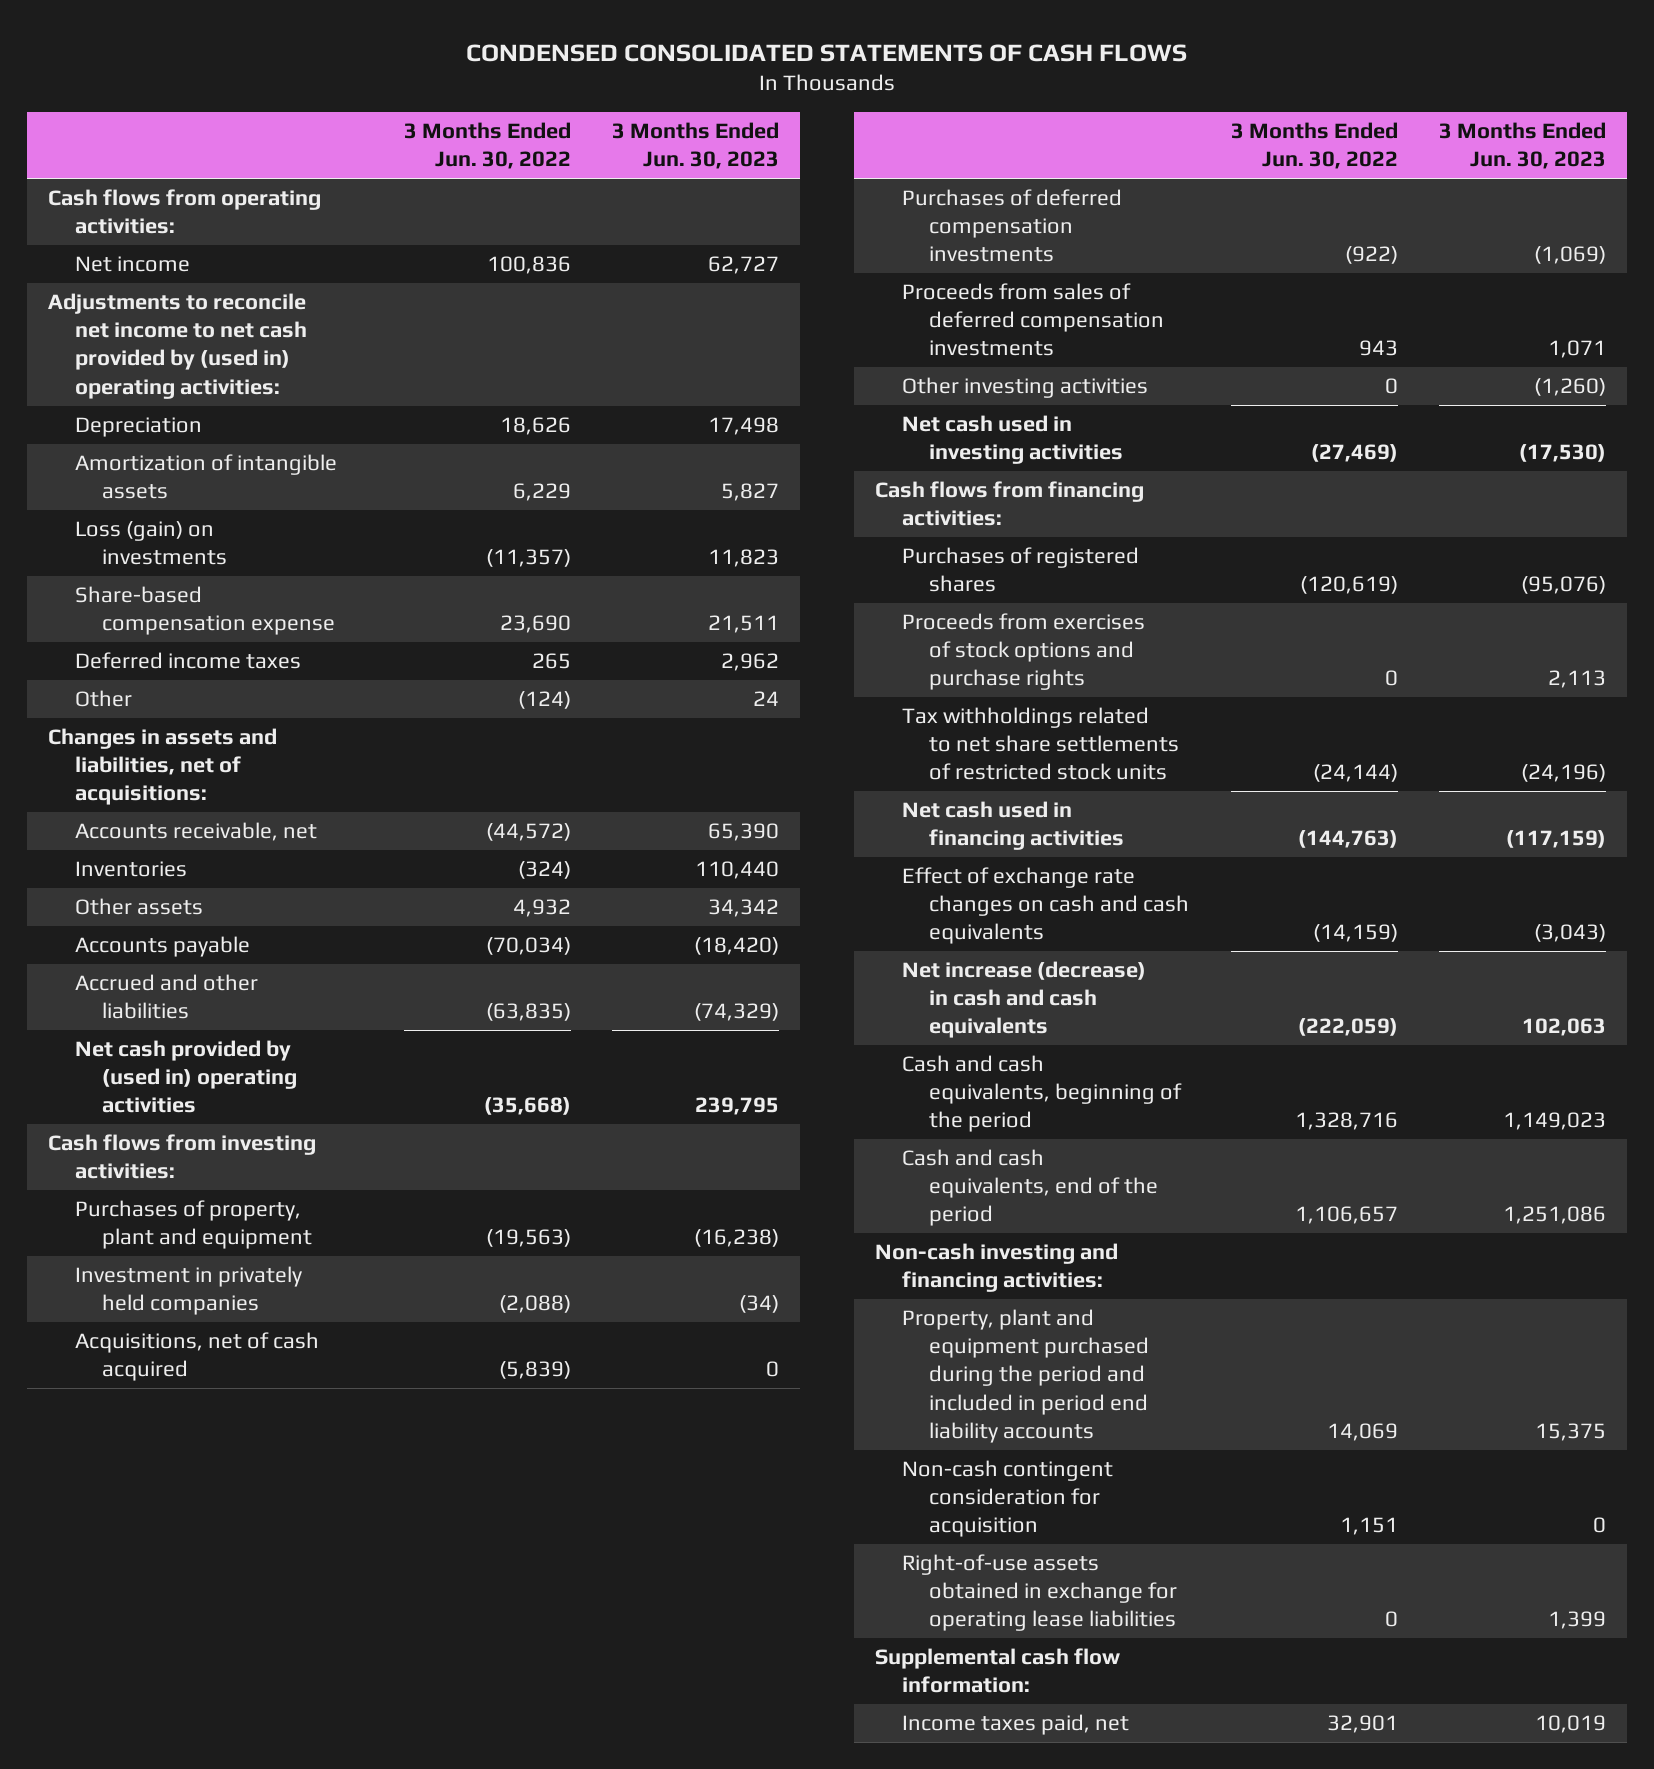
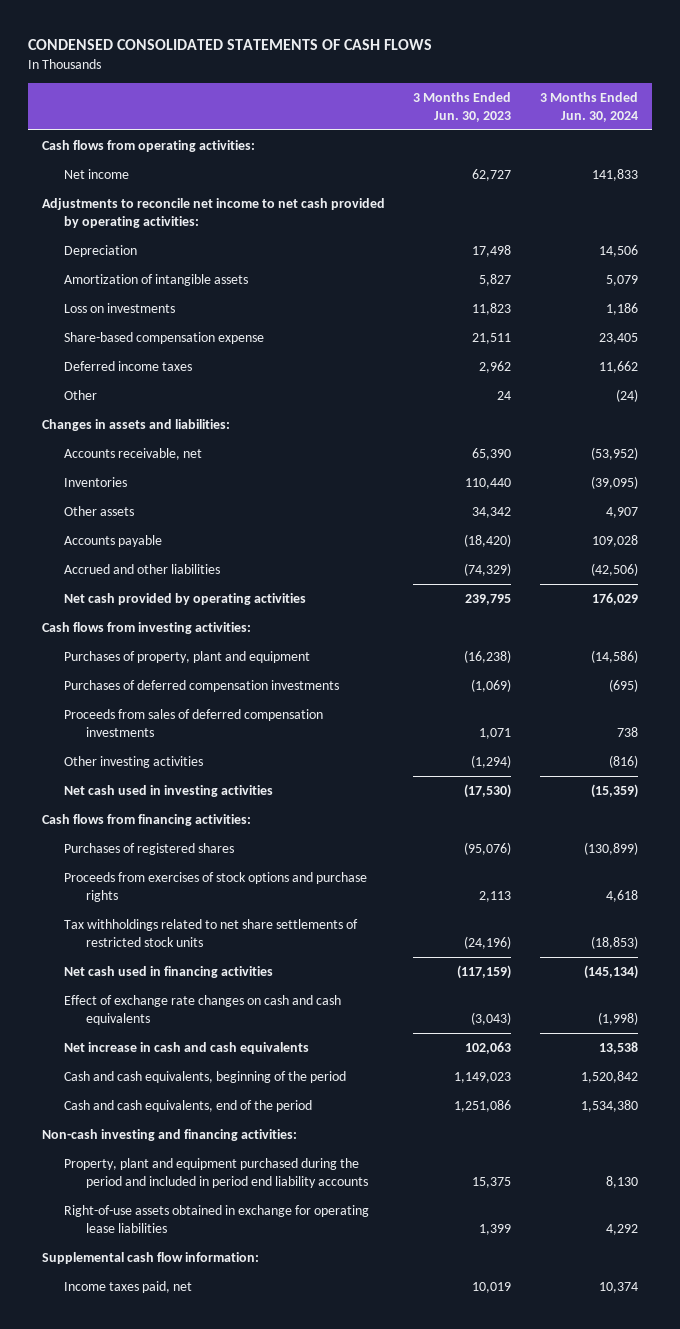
[403,122,571,170] 3 Months Ended Jun. 30, 2022 -> none
none -> [539,91,638,122] 3 Months Ended Jun. 30, 2024
[47,293,308,399] Adjustments to reconcile net income to net cash provided by (used in) operating activities: -> [42,197,386,228] Adjustments to reconcile net income to net cash provided by operating activities:
[75,521,228,566] Loss (gain) on investments -> [63,302,175,313] Loss on investments
[47,728,277,806] Changes in assets and liabilities, net of acquisitions: -> [42,418,231,431] Changes in assets and liabilities:
[75,1040,298,1114] Net cash provided by (used in) operating activities -> [63,592,306,605] Net cash provided by operating activities
[75,1266,303,1316] Investment in privately held companies -> none
[75,1332,320,1382] Acquisitions, net of cash acquired -> none
[1534,378,1607,397] (1,260) -> [471,754,512,768] (1,294)
[902,961,1147,1039] Net increase (decrease) in cash and cash equivalents -> [63,1041,309,1054] Net increase in cash and cash equivalents
[902,1460,1114,1538] Non-cash contingent consideration for acquisition -> none

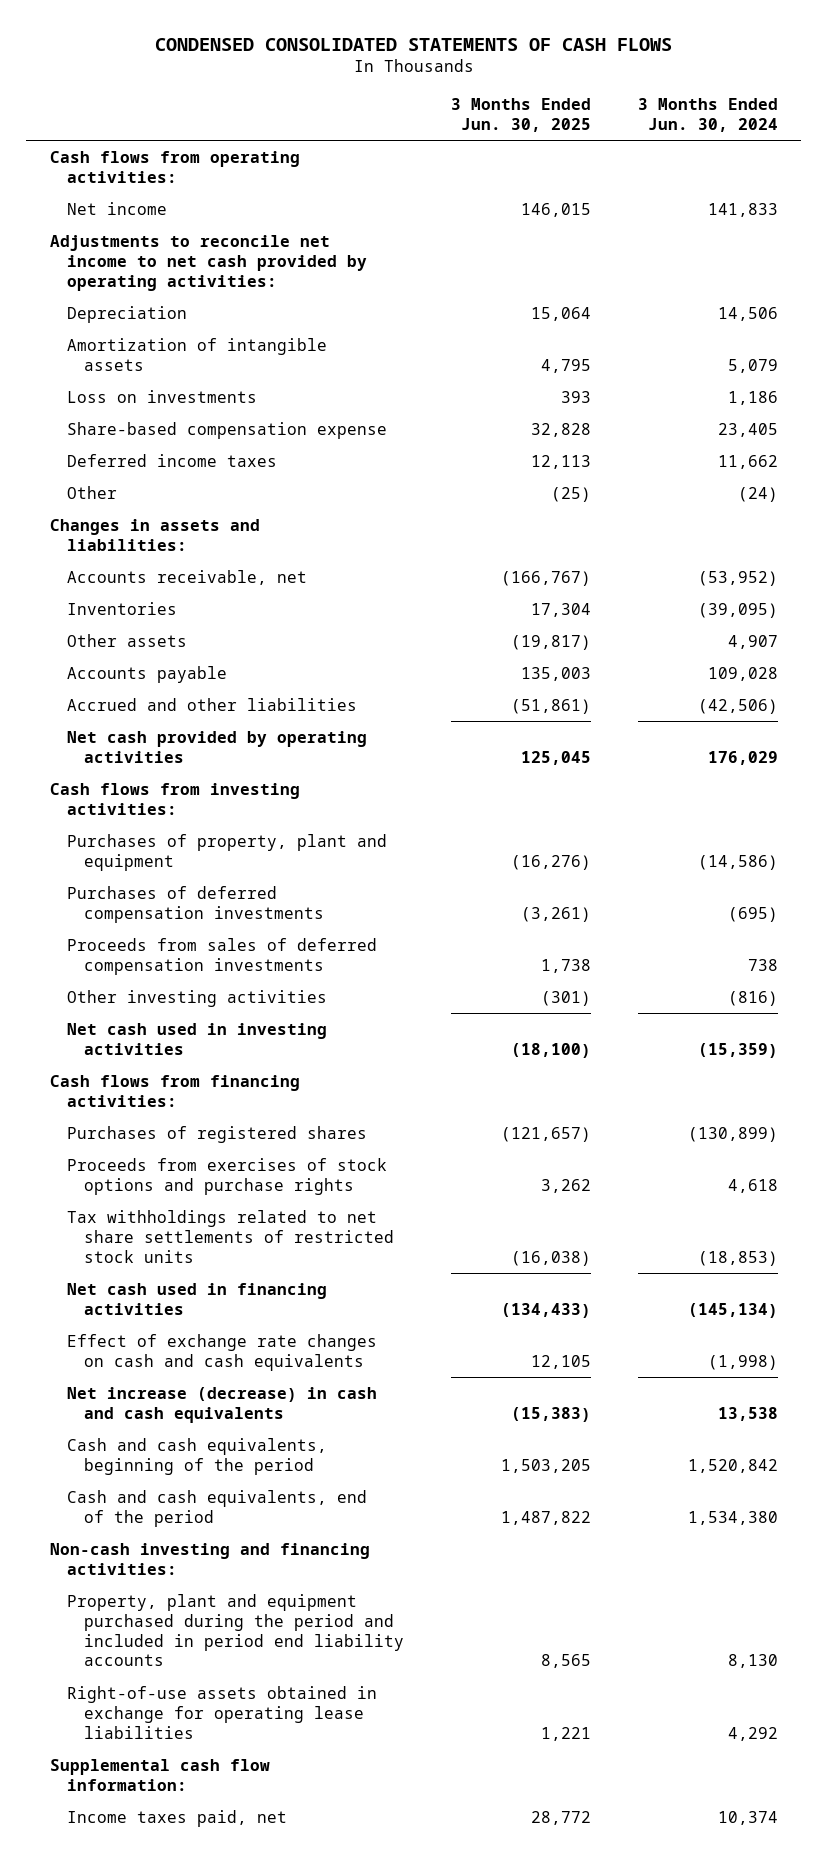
[413,91,512,122] 3 Months Ended Jun. 30, 2023 -> none
none -> [450,97,591,132] 3 Months Ended Jun. 30, 2025
[63,1041,309,1054] Net increase in cash and cash equivalents -> [66,1386,377,1423] Net increase (decrease) in cash and cash equivalents

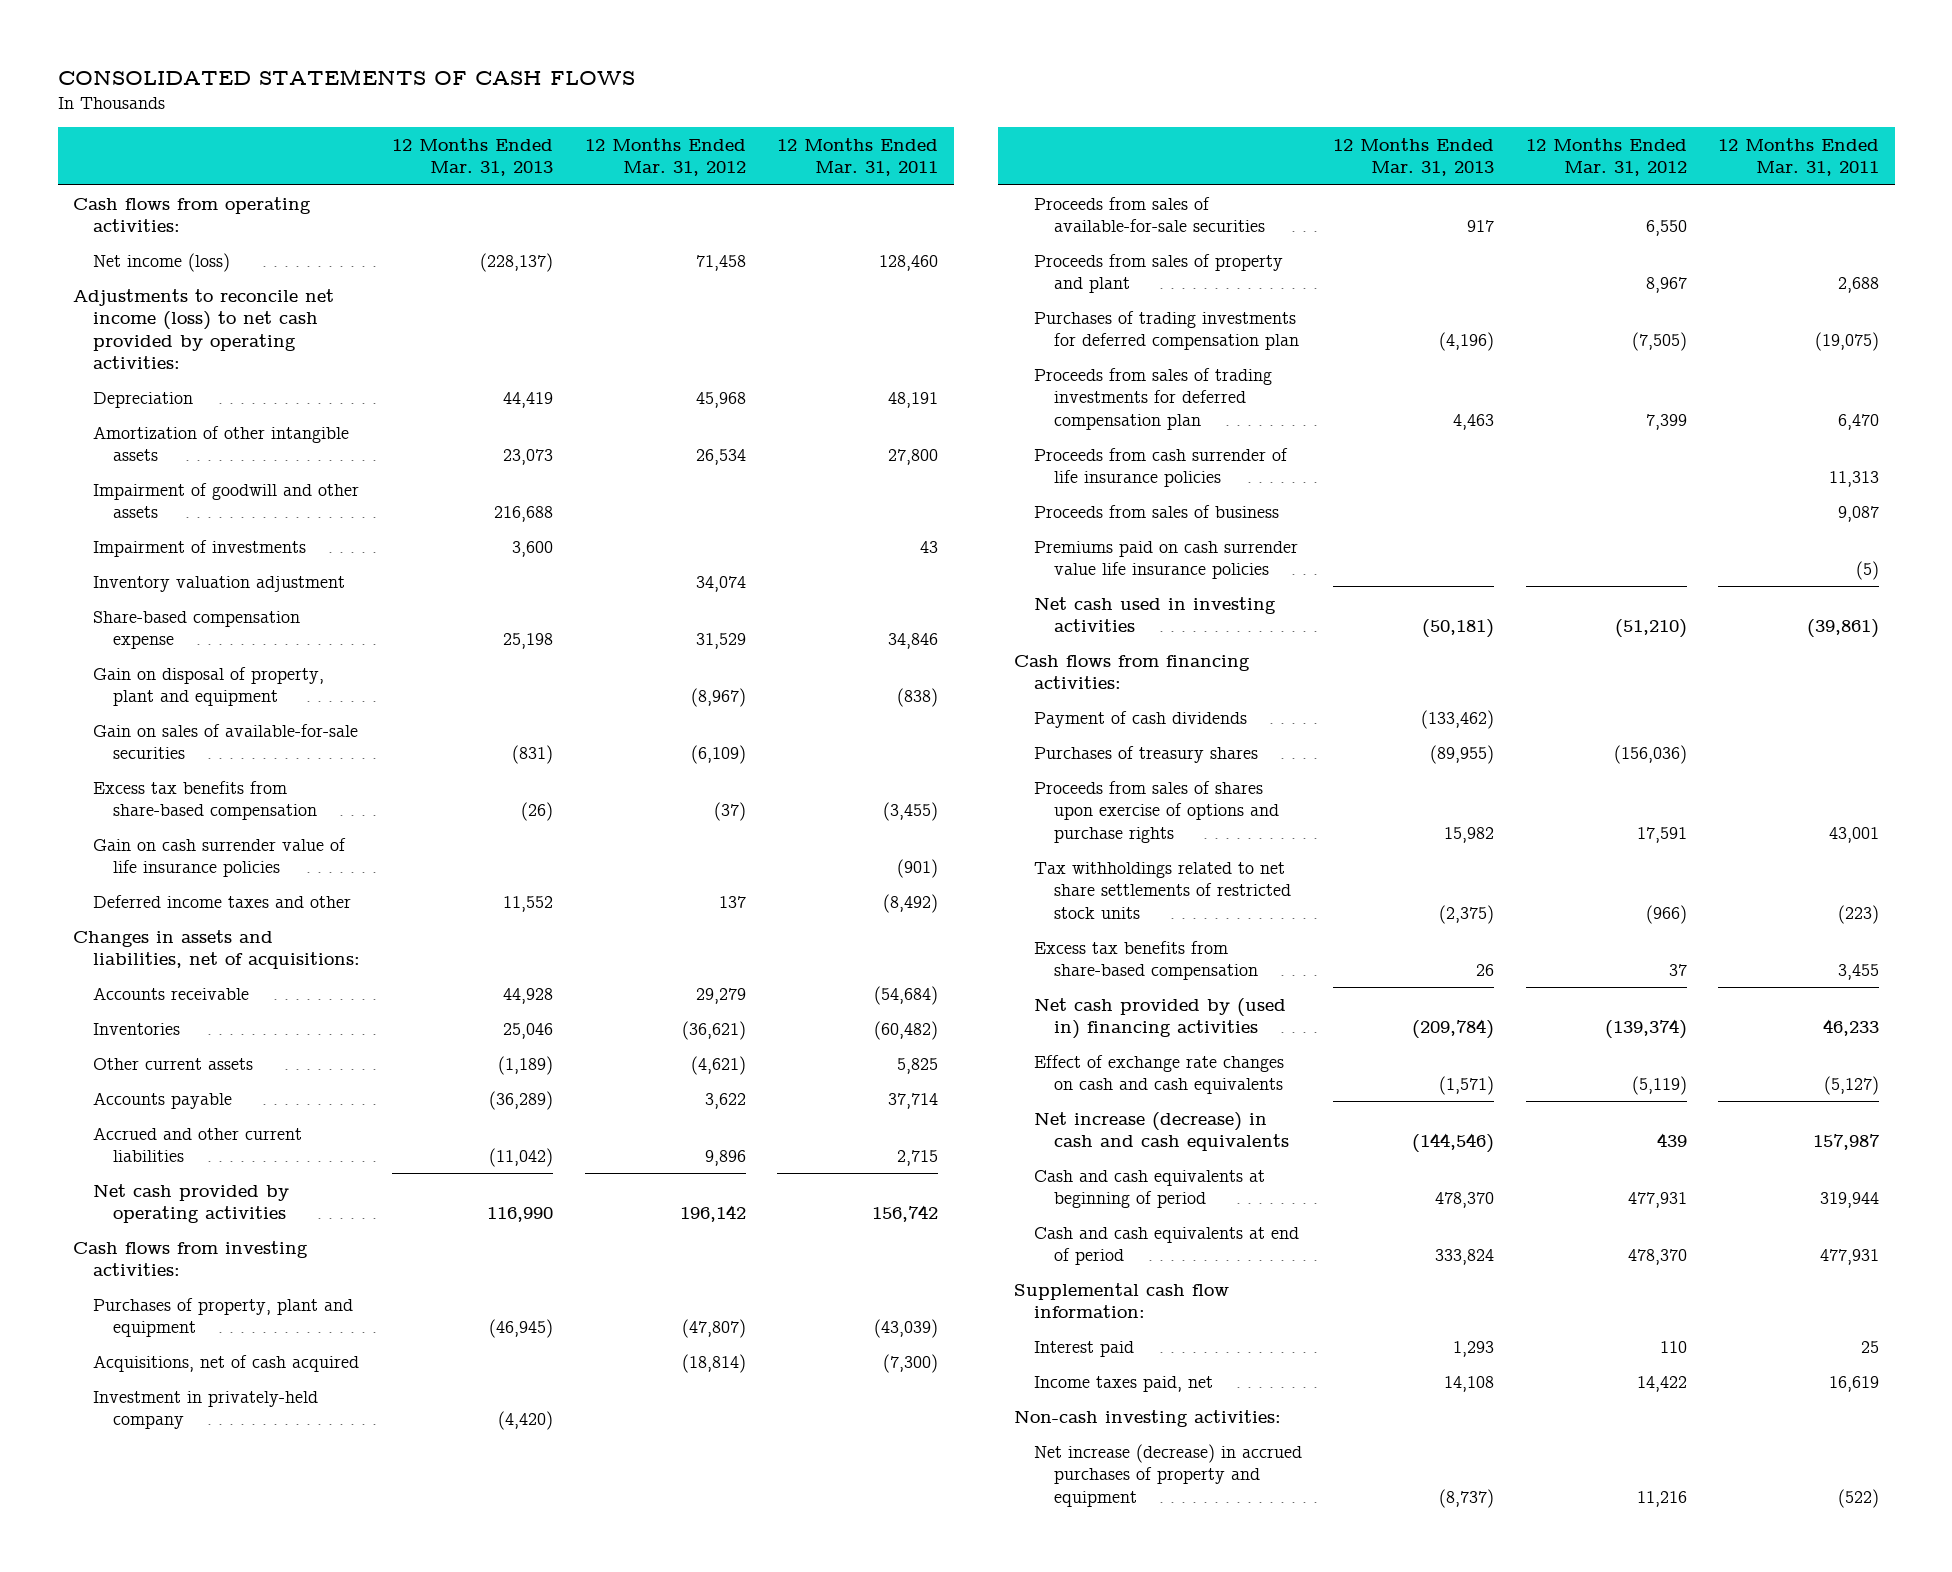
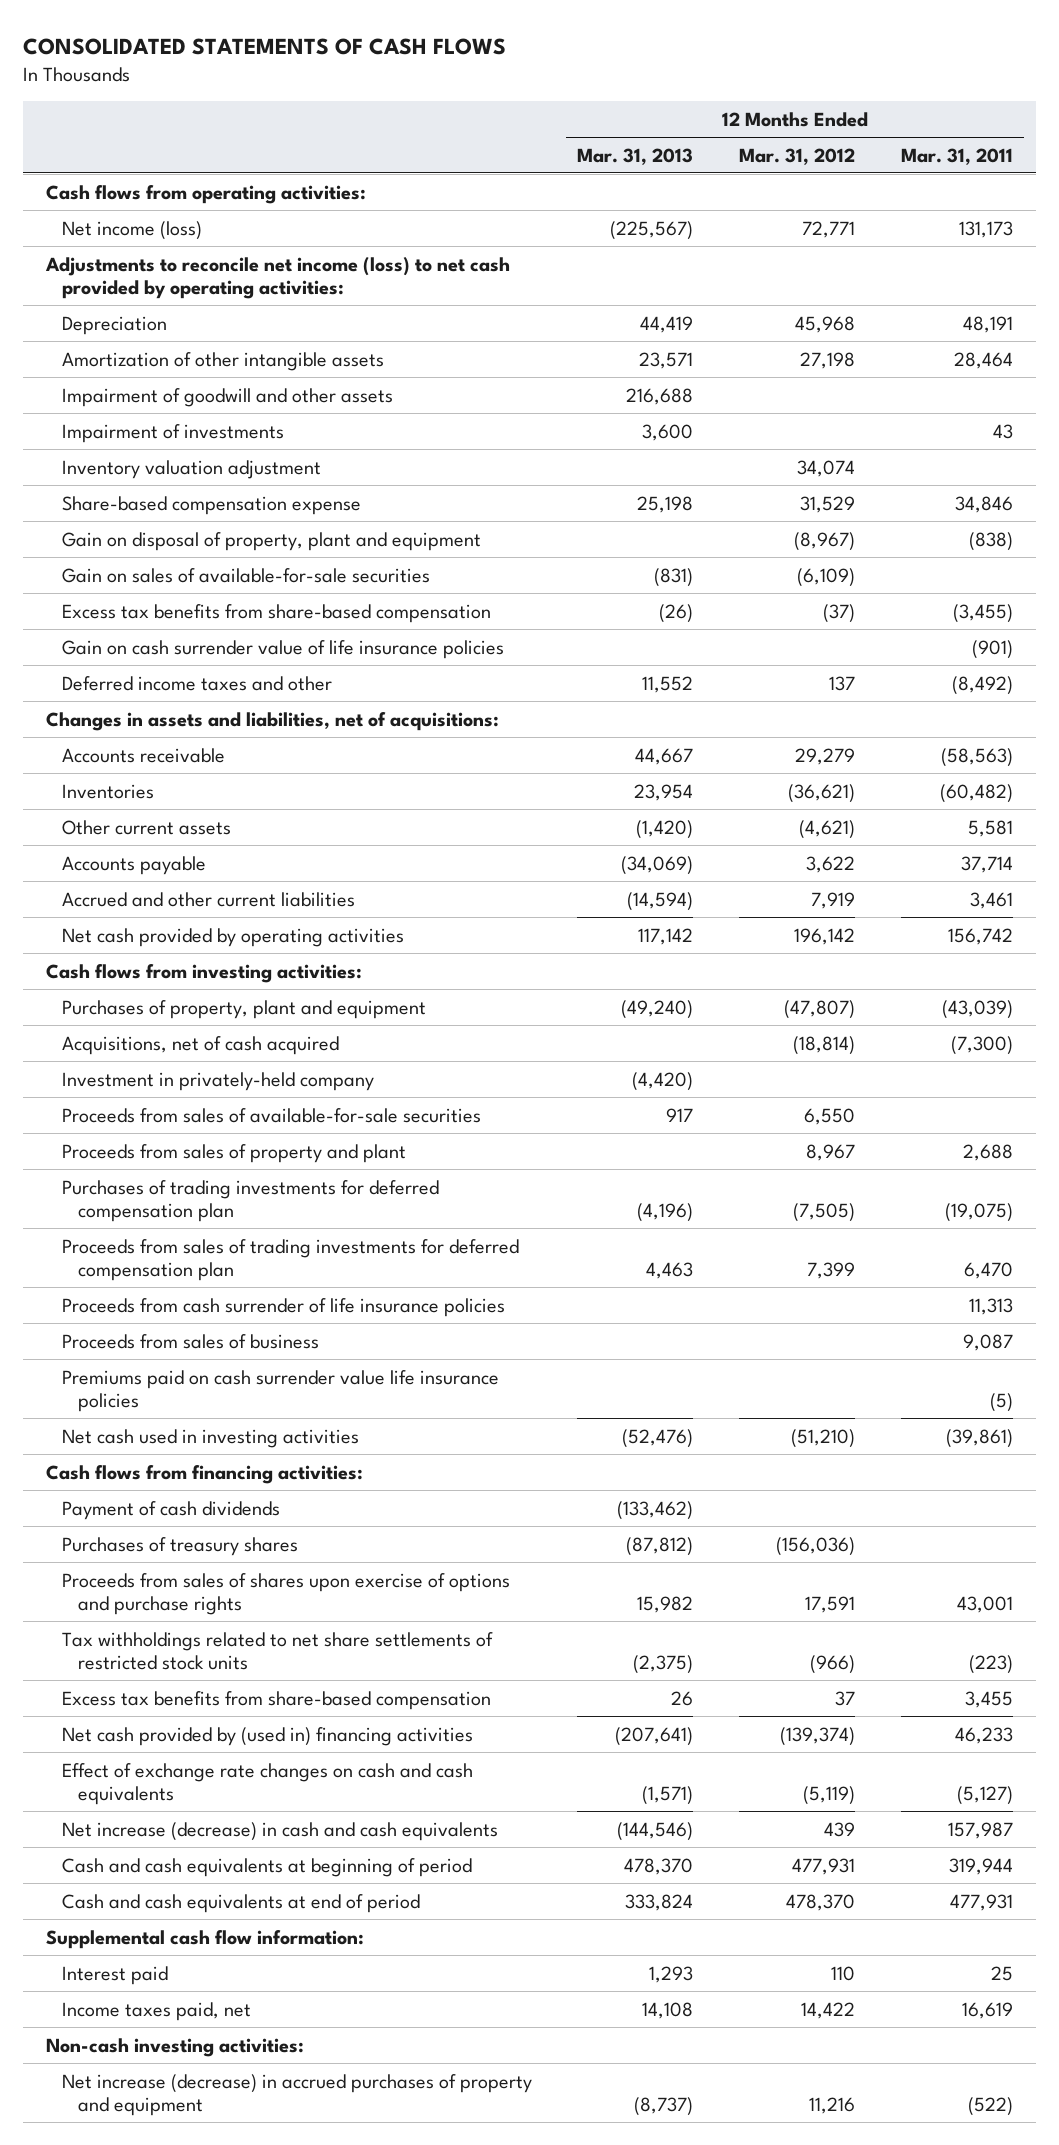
[480,252,554,272] (228,137) -> [610,220,694,240] (225,567)
[695,254,746,271] 71,458 -> [802,220,856,238] 72,771
[879,254,939,271] 128,460 -> [958,220,1013,238] 131,173
[503,449,554,466] 23,073 -> [639,351,694,369] 23,571
[695,449,746,466] 26,534 -> [800,351,856,369] 27,198
[888,449,939,466] 27,800 -> [953,351,1013,369] 28,464
[503,987,554,1004] 44,928 -> [635,747,694,765] 44,667
[874,985,939,1005] (54,684) -> [940,747,1013,767] (58,563)
[503,1022,554,1039] 25,046 -> [634,783,694,801] 23,954
[498,1055,554,1075] (1,189) -> [636,819,694,839] (1,420)
[897,1057,939,1074] 5,825 -> [967,819,1013,837] 5,581
[489,1090,554,1110] (36,289) -> [621,855,694,875] (34,069)
[489,1148,554,1168] (11,042) -> [627,891,694,911] (14,594)
[704,1150,746,1167] 9,896 -> [811,891,856,909] 7,919
[897,1150,939,1167] 2,715 -> [969,891,1013,909] 3,461
[487,1207,554,1223] 116,990 -> [638,927,694,945] 117,142
[489,1319,554,1339] (46,945) -> [621,999,694,1019] (49,240)
[1422,619,1495,639] (50,181) -> [622,1428,694,1448] (52,476)
[1430,744,1495,764] (89,955) -> [626,1536,694,1556] (87,812)
[1412,1019,1495,1040] (209,784) -> [615,1726,694,1746] (207,641)

